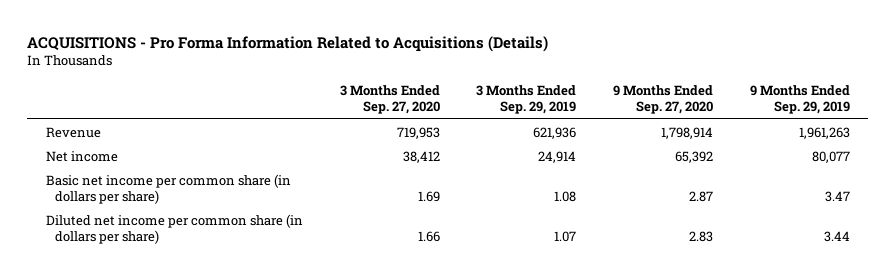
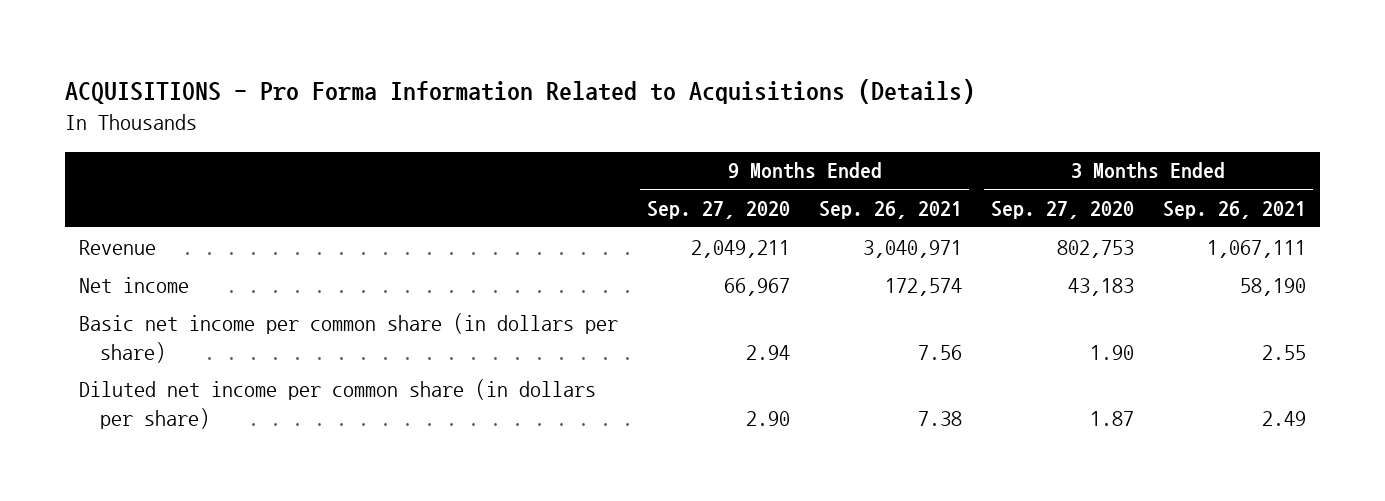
[476,85,577,115] 3 Months Ended Sep. 29, 2019 -> none
[749,85,850,115] 9 Months Ended Sep. 29, 2019 -> none
none -> [818,201,962,220] Sep. 26, 2021
none -> [1162,201,1306,220] Sep. 26, 2021
[396,126,440,139] 719,953 -> [1056,239,1134,258] 802,753
[661,126,714,139] 1,798,914 -> [691,239,791,258] 2,049,211
[402,150,440,163] 38,412 -> [1067,277,1134,296] 43,183
[675,150,714,163] 65,392 -> [724,277,791,296] 66,967
[417,190,440,202] 1.69 -> [1089,344,1134,360] 1.90
[689,190,714,202] 2.87 -> [746,344,791,360] 2.94
[417,230,440,242] 1.66 -> [1089,410,1134,426] 1.87
[689,230,714,242] 2.83 -> [746,410,791,426] 2.90

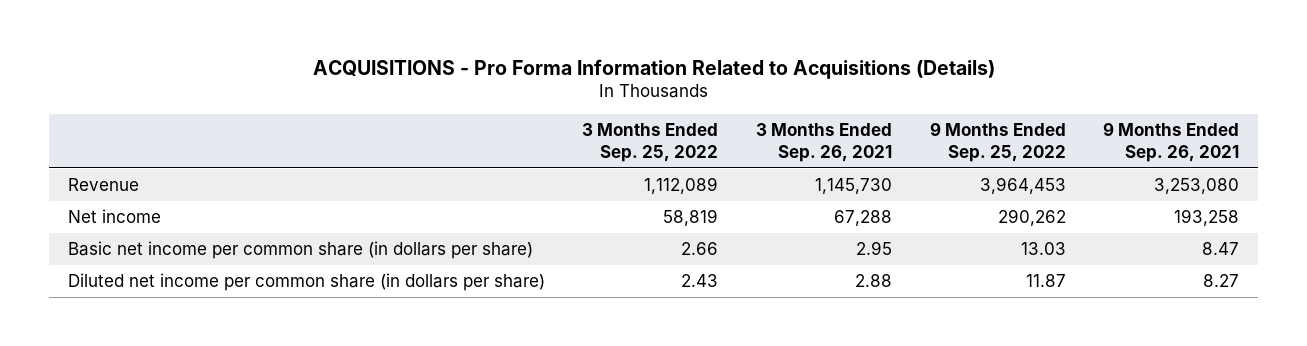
[647,201,791,220] Sep. 27, 2020 -> none
[990,201,1134,220] Sep. 27, 2020 -> none
none -> [582,123,719,162] 3 Months Ended Sep. 25, 2022
none -> [929,122,1066,162] 9 Months Ended Sep. 25, 2022
[862,239,962,258] 3,040,971 -> [1154,178,1240,195] 3,253,080
[1206,239,1306,258] 1,067,111 -> [815,178,893,195] 1,145,730
[884,277,962,296] 172,574 -> [1174,209,1240,227] 193,258
[1239,277,1306,296] 58,190 -> [834,210,893,227] 67,288
[917,344,962,360] 7.56 -> [1202,242,1240,256] 8.47
[1261,344,1306,360] 2.55 -> [856,241,893,256] 2.95
[917,410,962,426] 7.38 -> [1203,274,1240,288] 8.27
[1261,410,1306,426] 2.49 -> [855,274,893,288] 2.88

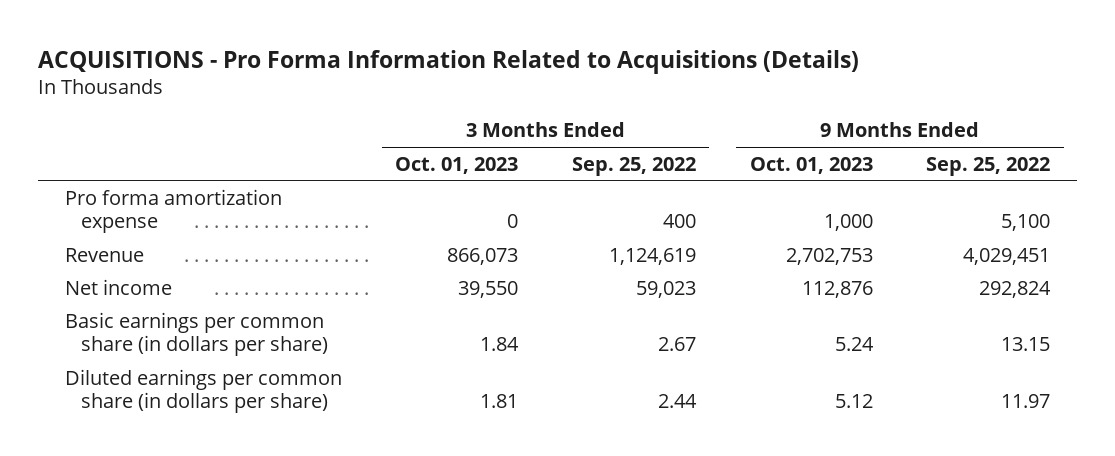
[756,123,893,162] 3 Months Ended Sep. 26, 2021 -> none
[1103,122,1240,162] 9 Months Ended Sep. 26, 2021 -> none
none -> [395,156,519,174] Oct. 01, 2023
none -> [749,156,873,174] Oct. 01, 2023
none -> [64,188,282,234] Pro forma amortization expense
[644,177,719,195] 1,112,089 -> [609,247,697,265] 1,124,619
[979,177,1066,195] 3,964,453 -> [963,247,1051,265] 4,029,451
[663,209,719,227] 58,819 -> [636,280,697,298] 59,023
[997,209,1066,227] 290,262 -> [979,280,1052,298] 292,824
[67,241,533,260] Basic net income per common share (in dollars per share) -> [64,311,328,357] Basic earnings per common share (in dollars per share)
[681,242,719,256] 2.66 -> [658,337,697,352] 2.67
[1020,242,1066,256] 13.03 -> [1001,337,1051,352] 13.15
[67,273,545,292] Diluted net income per common share (in dollars per share) -> [64,368,342,414] Diluted earnings per common share (in dollars per share)
[681,274,719,288] 2.43 -> [658,394,698,409] 2.44
[1025,274,1066,288] 11.87 -> [1001,394,1051,409] 11.97

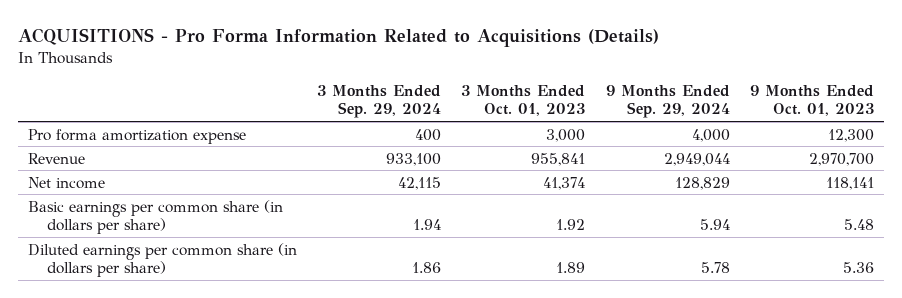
[572,156,697,176] Sep. 25, 2022 -> none
[926,156,1051,176] Sep. 25, 2022 -> none
none -> [317,85,442,119] 3 Months Ended Sep. 29, 2024
none -> [605,85,730,119] 9 Months Ended Sep. 29, 2024
[507,214,519,229] 0 -> [546,128,586,142] 3,000
[823,214,873,232] 1,000 -> [827,128,874,142] 12,300
[447,247,519,265] 866,073 -> [531,152,586,166] 955,841
[785,247,873,265] 2,702,753 -> [808,152,874,166] 2,970,700
[458,280,519,298] 39,550 -> [543,176,586,190] 41,374
[801,280,873,298] 112,876 -> [825,176,874,190] 118,141
[480,337,520,352] 1.84 -> [556,218,586,230] 1.92
[834,337,874,352] 5.24 -> [843,218,874,230] 5.48
[480,394,519,409] 1.81 -> [556,261,586,273] 1.89
[834,394,873,409] 5.12 -> [842,261,874,273] 5.36

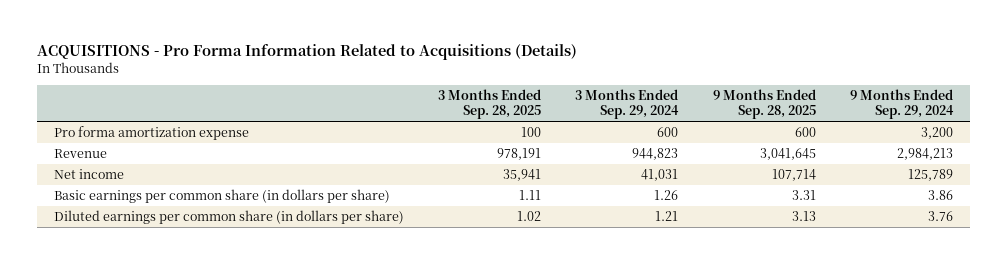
[461,85,586,117] 3 Months Ended Oct. 01, 2023 -> none
[749,85,874,117] 9 Months Ended Oct. 01, 2023 -> none
none -> [438,89,542,120] 3 Months Ended Sep. 28, 2025
none -> [712,89,816,120] 9 Months Ended Sep. 28, 2025
[415,128,442,141] 400 -> [657,127,679,138] 600
[691,128,730,142] 4,000 -> [920,127,953,140] 3,200
[386,152,442,166] 933,100 -> [632,148,679,161] 944,823
[663,152,730,166] 2,949,044 -> [896,148,953,161] 2,984,213
[398,176,442,190] 42,115 -> [641,169,679,182] 41,031
[674,176,730,190] 128,829 -> [907,169,953,182] 125,789
[413,218,442,230] 1.94 -> [654,190,679,201] 1.26
[699,218,730,230] 5.94 -> [927,190,953,201] 3.86
[412,261,442,273] 1.86 -> [655,211,679,222] 1.21
[700,261,730,273] 5.78 -> [927,211,953,222] 3.76

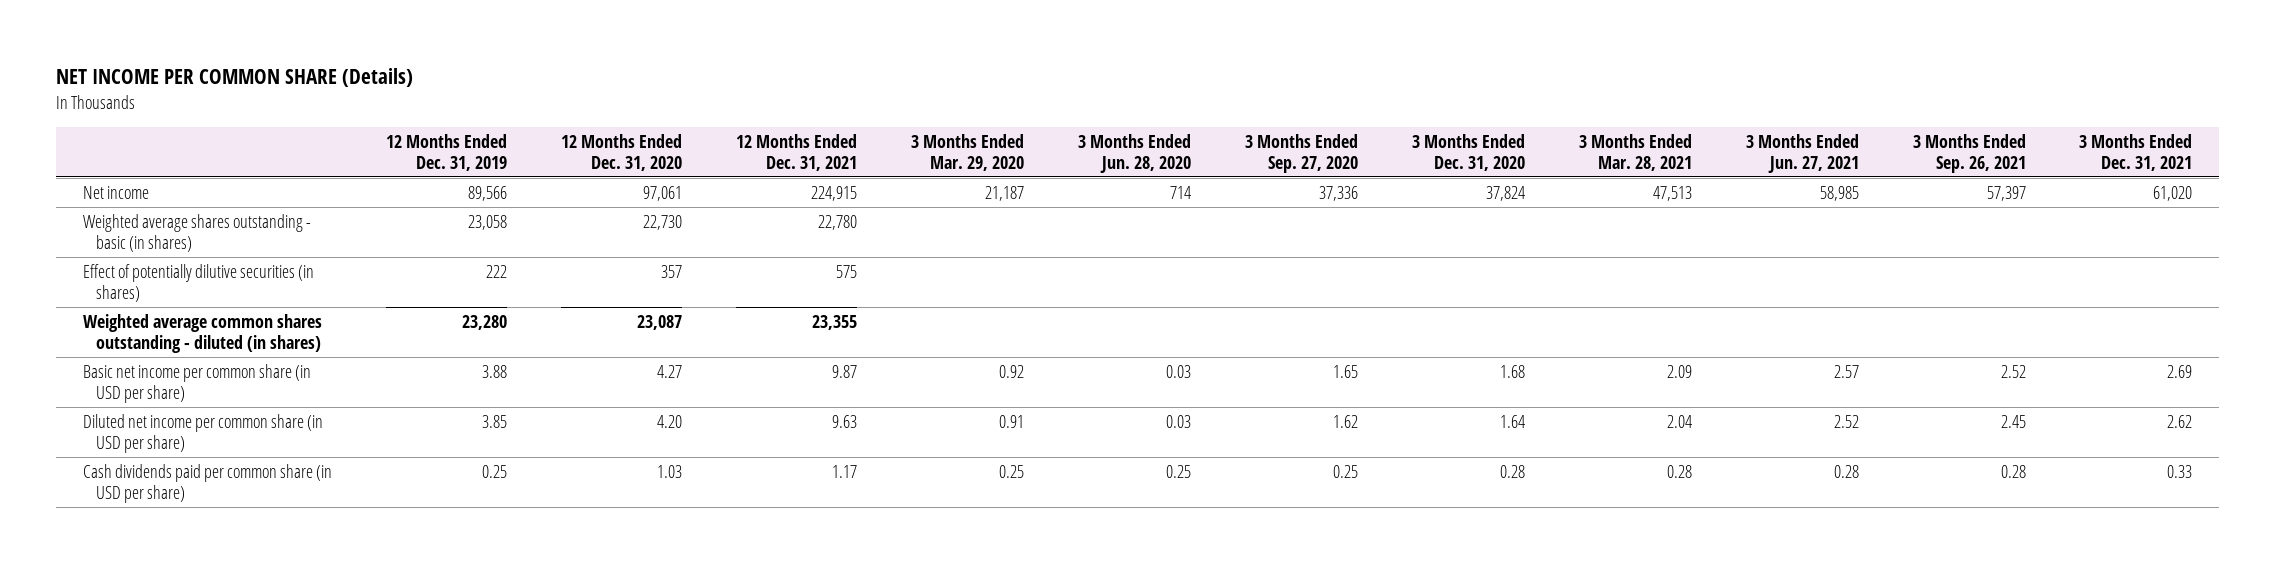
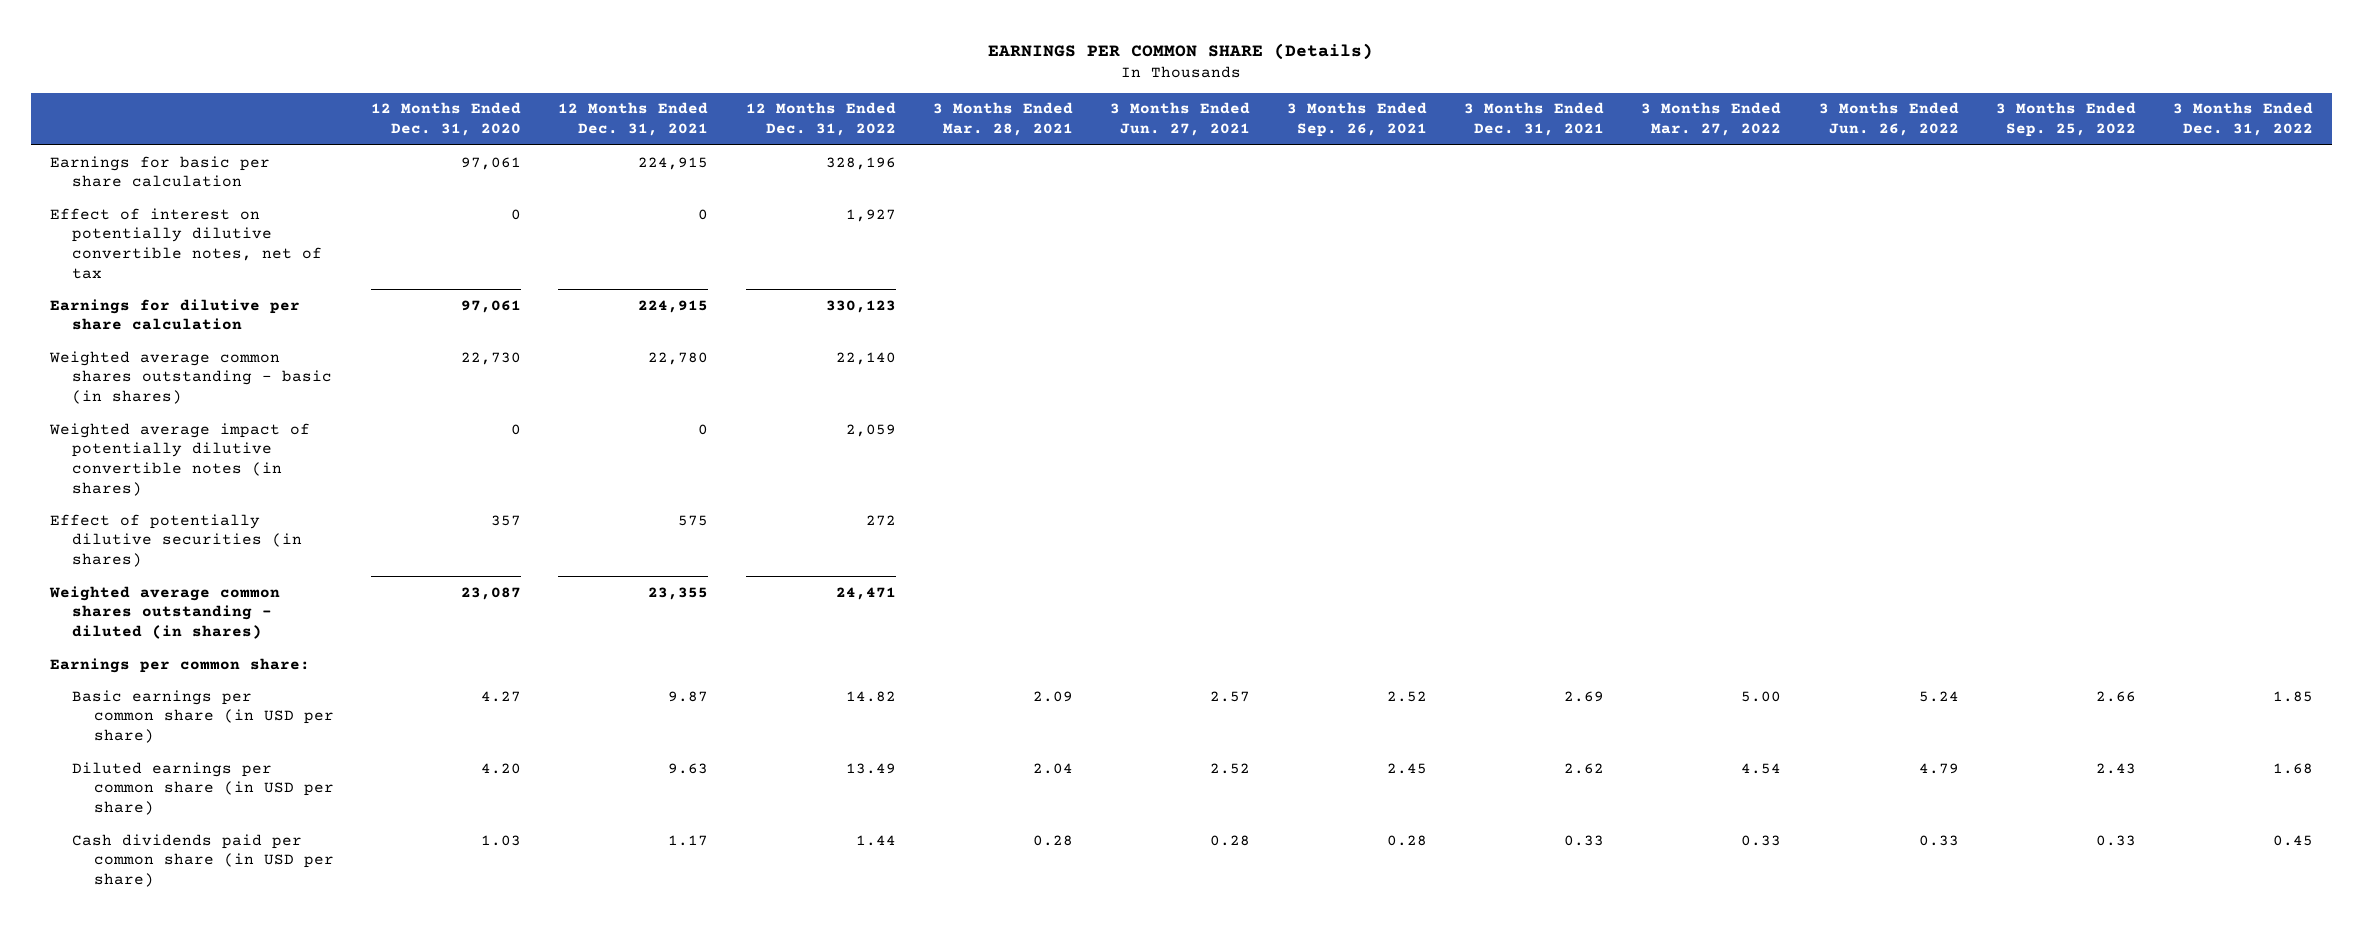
[56,68,414,88] NET INCOME PER COMMON SHARE (Details) -> [988,42,1374,60] EARNINGS PER COMMON SHARE (Details)
[386,133,508,171] 12 Months Ended Dec. 31, 2019 -> none
[910,133,1024,171] 3 Months Ended Mar. 29, 2020 -> none
[1077,133,1191,173] 3 Months Ended Jun. 28, 2020 -> none
[1244,133,1358,173] 3 Months Ended Sep. 27, 2020 -> none
[1411,133,1525,171] 3 Months Ended Dec. 31, 2020 -> none
none -> [745,102,896,137] 12 Months Ended Dec. 31, 2022
none -> [1641,102,1782,137] 3 Months Ended Mar. 27, 2022
none -> [1818,102,1959,137] 3 Months Ended Jun. 26, 2022
none -> [1995,102,2136,138] 3 Months Ended Sep. 25, 2022
none -> [2172,102,2313,137] 3 Months Ended Dec. 31, 2022
[83,186,150,200] Net income -> none
none -> [49,155,270,188] Earnings for basic per share calculation
none -> [49,207,322,280] Effect of interest on potentially dilutive convertible notes, net of tax
none -> [49,298,300,331] Earnings for dilutive per share calculation
[83,214,312,253] Weighted average shares outstanding - basic (in shares) -> [48,350,332,405] Weighted average common shares outstanding - basic (in shares)
none -> [48,422,310,497] Weighted average impact of potentially dilutive convertible notes (in shares)
none -> [49,657,310,673] Earnings per common share:
[83,364,312,404] Basic net income per common share (in USD per share) -> [71,689,334,744] Basic earnings per common share (in USD per share)
[83,414,324,454] Diluted net income per common share (in USD per share) -> [71,761,334,816] Diluted earnings per common share (in USD per share)

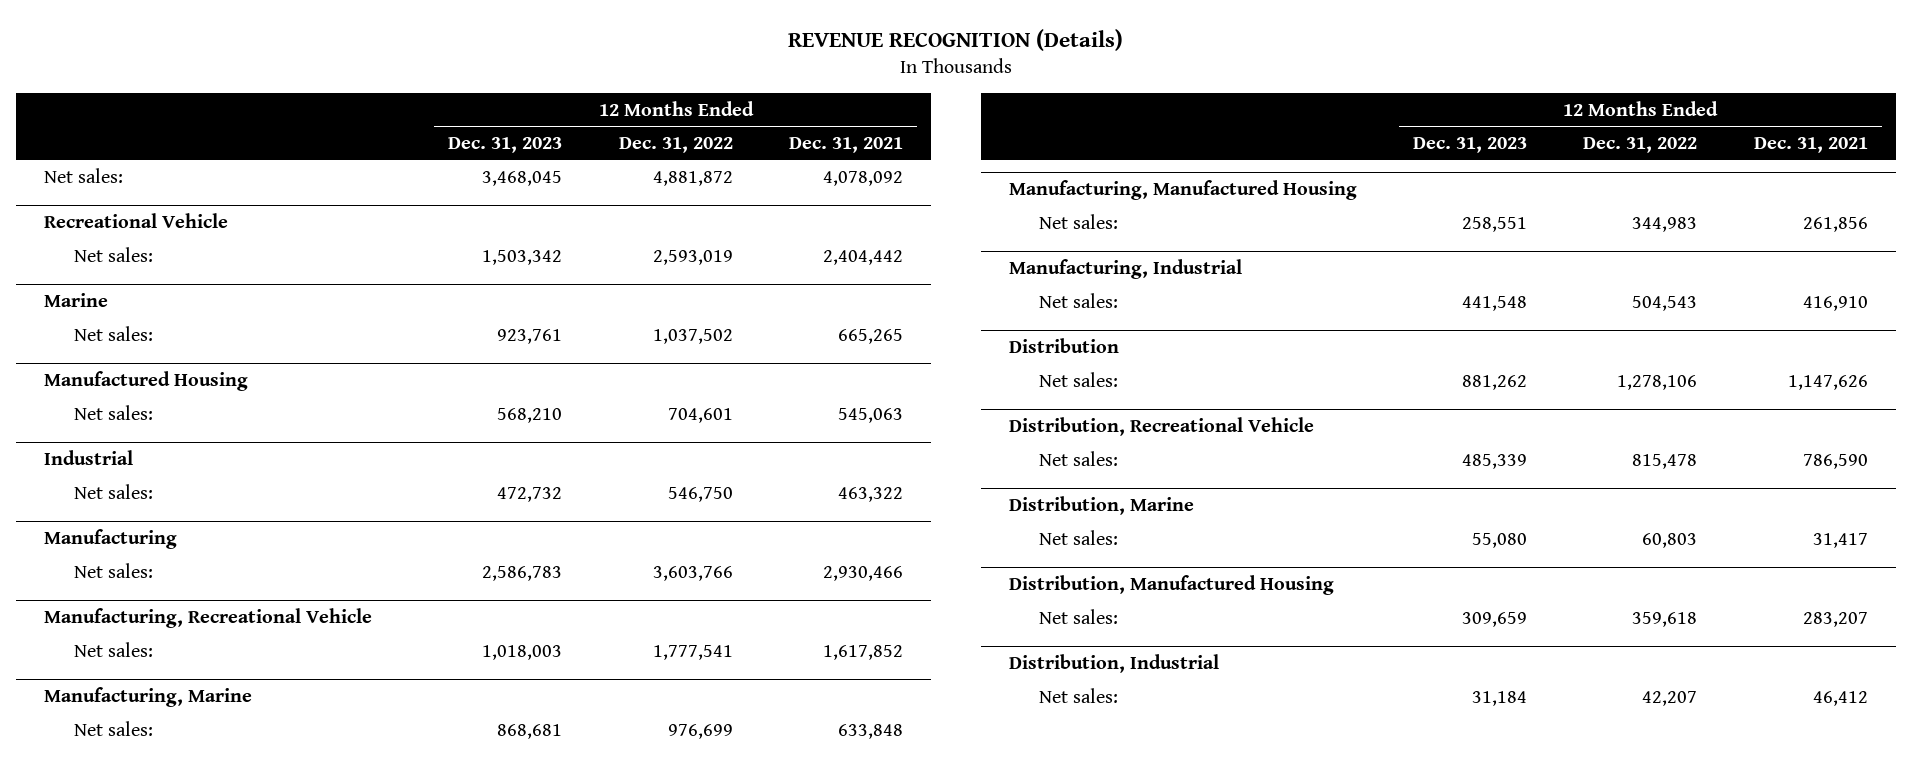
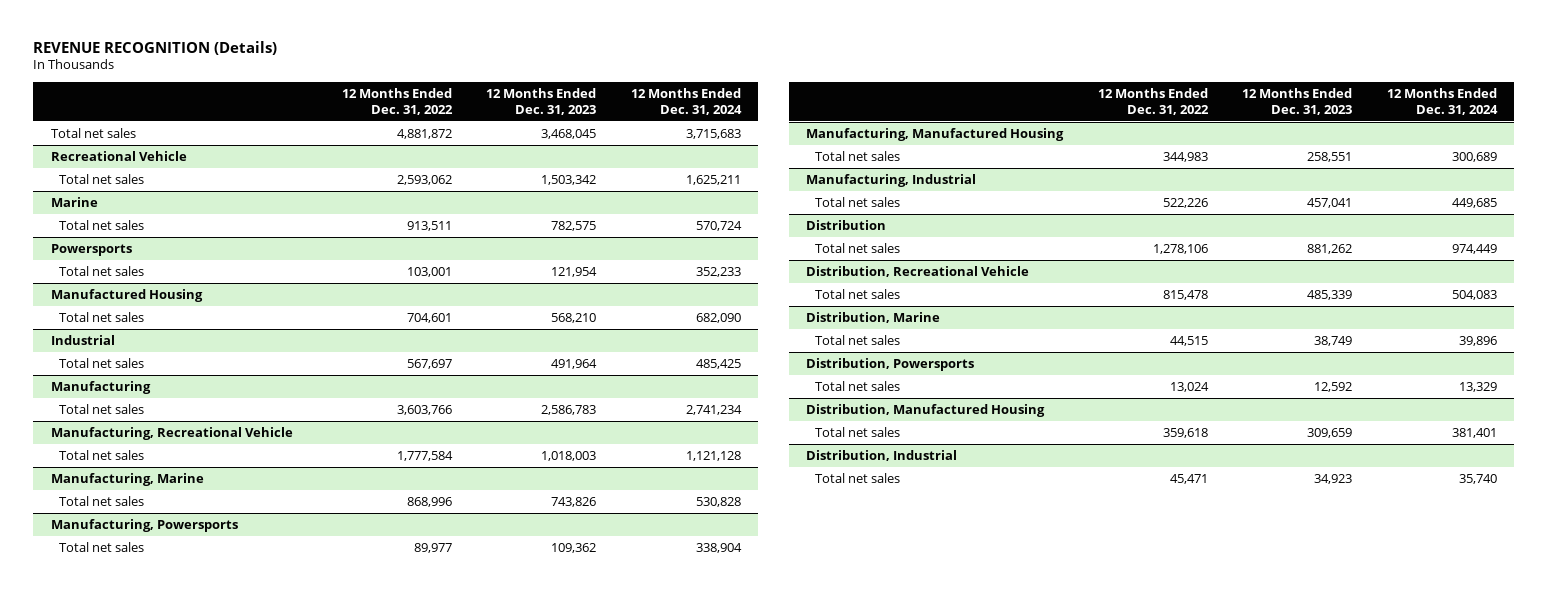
[789,137,904,154] Dec. 31, 2021 -> none
none -> [630,87,742,115] 12 Months Ended Dec. 31, 2024
[44,167,124,183] Net sales: -> [50,128,136,139] Total net sales
[74,246,154,262] Net sales: -> [59,174,145,185] Total net sales
[652,249,733,265] 2,593,019 -> [397,175,453,186] 2,593,062
[74,325,154,341] Net sales: -> [59,220,145,231] Total net sales
[497,328,563,344] 923,761 -> [551,221,597,232] 782,575
[652,328,733,344] 1,037,502 -> [407,221,453,232] 913,511
none -> [50,244,132,257] Powersports
none -> [59,266,145,277] Total net sales
[74,404,154,420] Net sales: -> [59,312,145,323] Total net sales
[74,483,154,499] Net sales: -> [59,358,145,369] Total net sales
[497,486,563,502] 472,732 -> [551,359,598,370] 491,964
[667,486,733,502] 546,750 -> [407,359,453,370] 567,697
[74,562,154,578] Net sales: -> [59,404,145,415] Total net sales
[74,641,154,657] Net sales: -> [59,450,145,461] Total net sales
[652,644,733,660] 1,777,541 -> [397,451,454,462] 1,777,584
[74,720,154,736] Net sales: -> [59,496,145,507] Total net sales
[497,723,563,739] 868,681 -> [551,497,597,508] 743,826
[667,723,733,739] 976,699 -> [407,497,453,508] 868,996
none -> [50,519,238,533] Manufacturing, Powersports
none -> [59,542,145,553] Total net sales
[1039,213,1119,229] Net sales: -> [815,151,901,162] Total net sales
[1039,292,1119,308] Net sales: -> [815,197,901,208] Total net sales
[1462,295,1528,311] 441,548 -> [1307,198,1353,209] 457,041
[1632,295,1698,311] 504,543 -> [1162,198,1208,209] 522,226
[1039,371,1119,387] Net sales: -> [815,243,901,254] Total net sales
[1039,450,1119,466] Net sales: -> [815,289,901,300] Total net sales
[1039,529,1119,545] Net sales: -> [815,335,901,346] Total net sales
[1472,532,1528,548] 55,080 -> [1314,336,1353,347] 38,749
[1642,532,1698,548] 60,803 -> [1169,336,1208,347] 44,515
none -> [806,358,975,372] Distribution, Powersports
none -> [815,381,901,392] Total net sales
[1039,608,1119,624] Net sales: -> [815,427,901,438] Total net sales
[1039,687,1119,703] Net sales: -> [815,473,901,484] Total net sales
[1472,690,1528,706] 31,184 -> [1314,474,1353,485] 34,923
[1642,690,1698,706] 42,207 -> [1169,474,1208,485] 45,471

